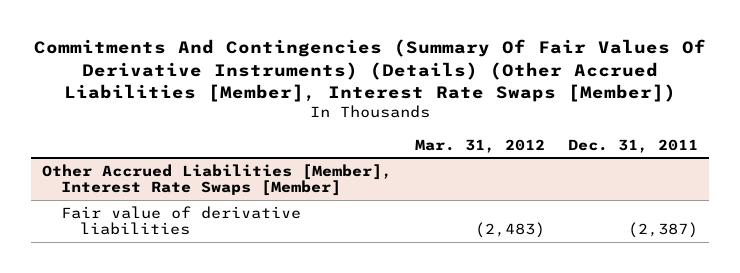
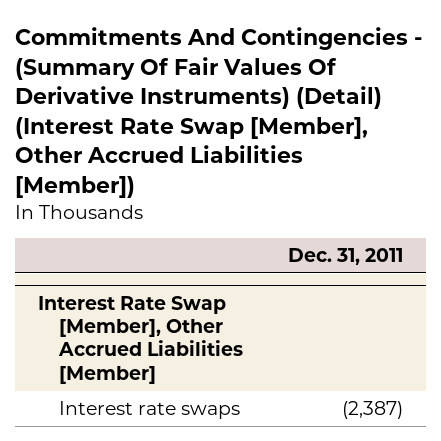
[34,39,707,102] Commitments And Contingencies (Summary Of Fair Values Of Derivative Instruments) (Details) (Other Accrued Liabilities [Member], Interest Rate Swaps [Member]) -> [15,27,423,198] Commitments And Contingencies - (Summary Of Fair Values Of Derivative Instruments) (Detail) (Interest Rate Swap [Member], Other Accrued Liabilities [Member])
[415,138,546,153] Mar. 31, 2012 -> none
[42,163,393,197] Other Accrued Liabilities [Member], Interest Rate Swaps [Member] -> [37,295,244,384] Interest Rate Swap [Member], Other Accrued Liabilities [Member]
[61,205,302,236] Fair value of derivative liabilities -> [59,401,241,420] Interest rate swaps

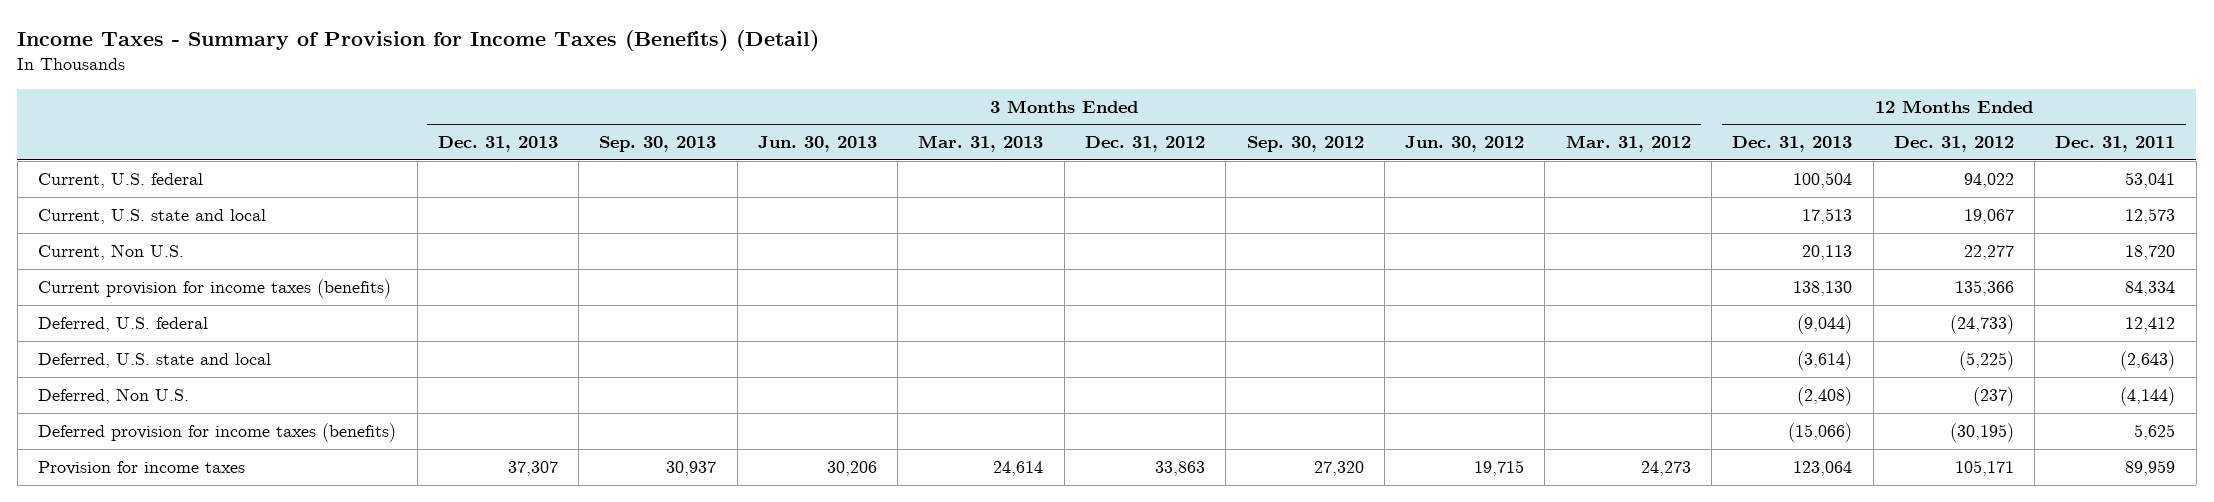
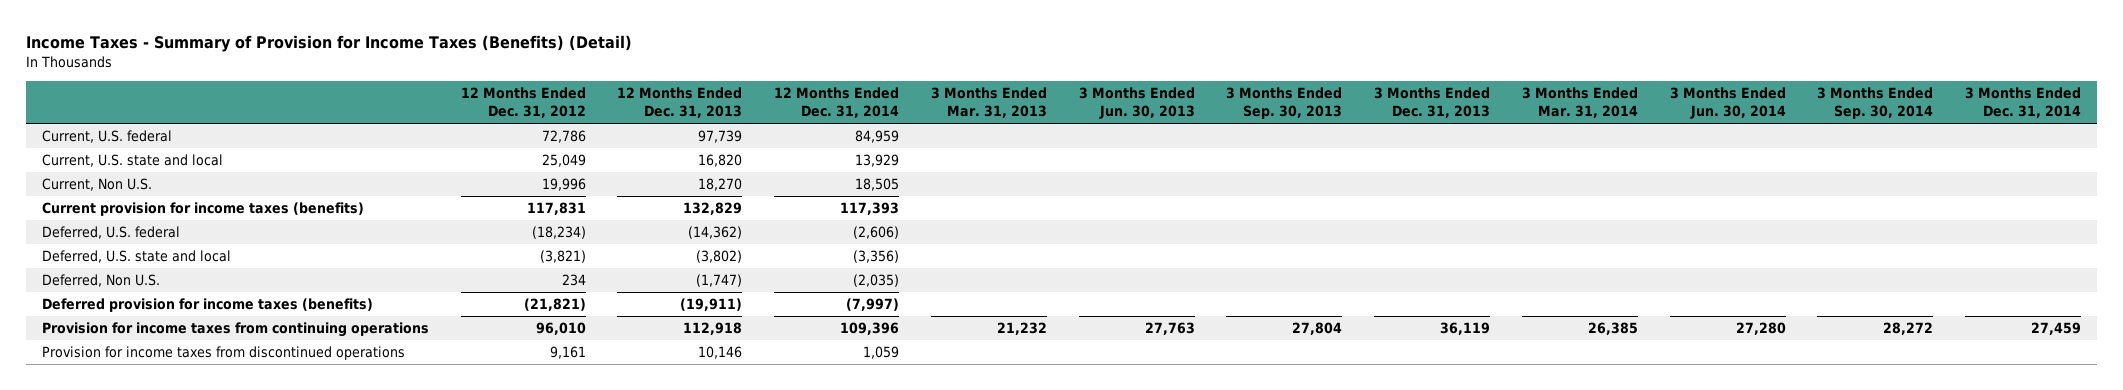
[1085,136,1206,153] Dec. 31, 2012 -> none
[1246,136,1364,153] Sep. 30, 2012 -> none
[1405,136,1525,153] Jun. 30, 2012 -> none
[1565,135,1691,153] Mar. 31, 2012 -> none
[2055,136,2176,153] Dec. 31, 2011 -> none
none -> [774,86,900,118] 12 Months Ended Dec. 31, 2014
none -> [1521,86,1638,118] 3 Months Ended Mar. 31, 2014
none -> [1669,86,1786,119] 3 Months Ended Jun. 30, 2014
none -> [1817,86,1934,119] 3 Months Ended Sep. 30, 2014
none -> [1965,86,2082,118] 3 Months Ended Dec. 31, 2014
[1793,172,1853,189] 100,504 -> [698,130,743,144] 97,739
[1963,173,2014,189] 94,022 -> [541,130,586,144] 72,786
[1802,208,1853,225] 17,513 -> [698,154,743,168] 16,820
[1963,209,2014,225] 19,067 -> [541,154,586,168] 25,049
[1802,245,1853,261] 20,113 -> [698,178,743,192] 18,270
[1963,245,2014,261] 22,277 -> [541,178,586,192] 19,996
[1793,281,1853,297] 138,130 -> [683,202,743,216] 132,829
[1954,280,2014,297] 135,366 -> [526,202,586,216] 117,831
[1797,315,1853,335] (9,044) -> [688,226,743,240] (14,362)
[1949,315,2014,335] (24,733) -> [531,226,586,240] (18,234)
[1797,351,1853,371] (3,614) -> [696,250,743,264] (3,802)
[1958,351,2014,371] (5,225) -> [539,250,586,264] (3,821)
[1797,387,1853,407] (2,408) -> [696,274,743,288] (1,747)
[1972,387,2014,407] (237) -> [561,274,586,287] 234
[1788,423,1853,443] (15,066) -> [680,298,743,312] (19,911)
[1949,423,2014,443] (30,195) -> [523,298,586,312] (21,821)
[38,461,246,476] Provision for income taxes -> [41,322,429,338] Provision for income taxes from continuing operations
[507,461,558,477] 37,307 -> [1440,322,1491,336] 36,119
[666,461,717,477] 30,937 -> [1292,322,1343,336] 27,804
[826,461,877,477] 30,206 -> [1144,322,1195,336] 27,763
[993,461,1044,477] 24,614 -> [996,322,1047,336] 21,232
[1793,461,1853,477] 123,064 -> [683,322,743,336] 112,918
[1954,460,2014,477] 105,171 -> [535,322,586,336] 96,010
none -> [41,346,405,361] Provision for income taxes from discontinued operations

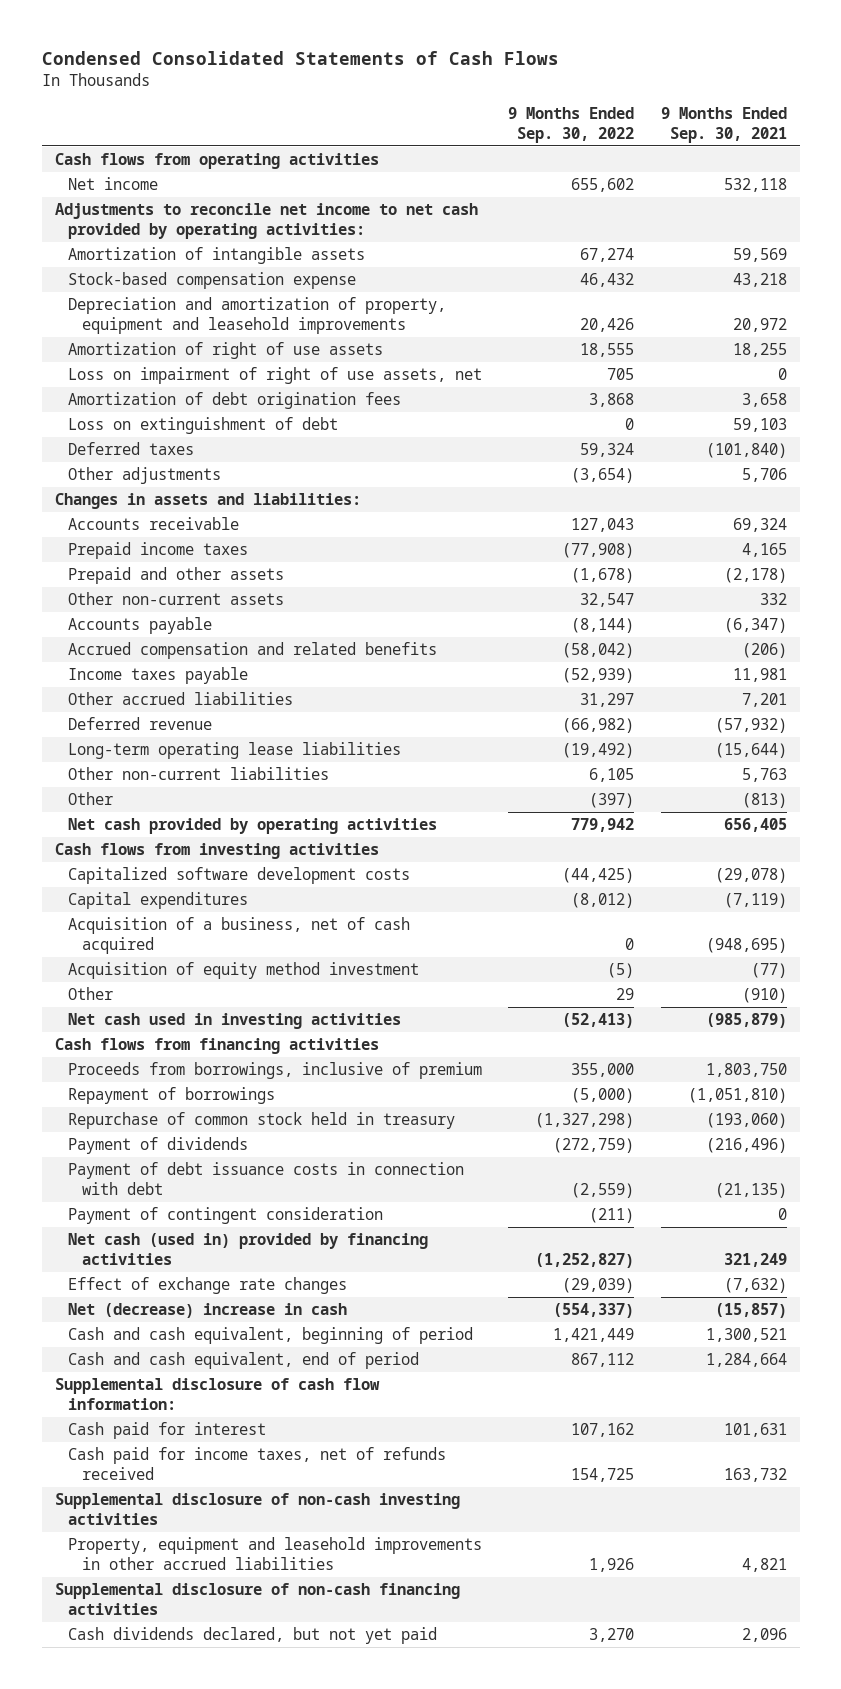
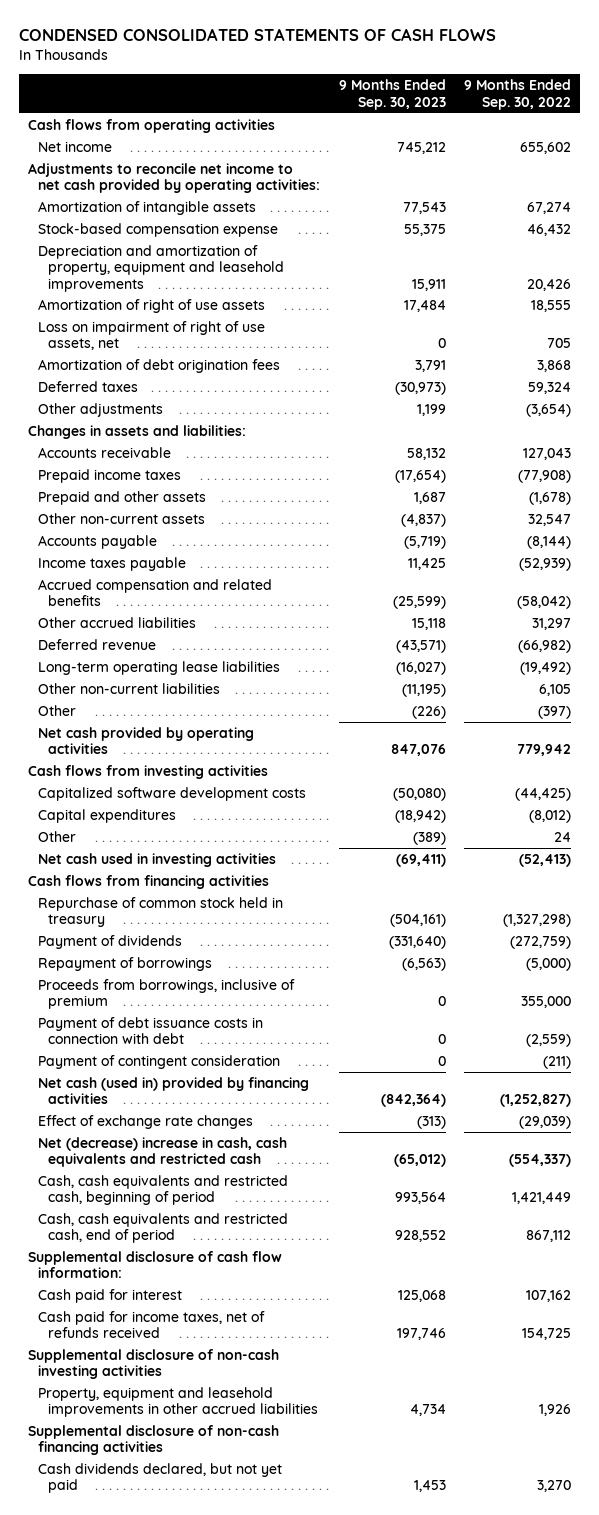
[41,51,559,66] Condensed Consolidated Statements of Cash Flows -> [18,28,496,42] CONDENSED CONSOLIDATED STATEMENTS OF CASH FLOWS
[660,107,787,143] 9 Months Ended Sep. 30, 2021 -> none
none -> [338,79,446,110] 9 Months Ended Sep. 30, 2023
[68,417,339,435] Loss on extinguishment of debt -> none
[68,642,438,660] Accrued compensation and related benefits -> [38,578,273,607] Accrued compensation and related benefits
[68,917,411,954] Acquisition of a business, net of cash acquired -> none
[68,962,420,980] Acquisition of equity method investment -> none
[616,988,635,1001] 29 -> [554,831,572,842] 24
[68,1087,276,1105] Repayment of borrowings -> [38,956,213,971] Repayment of borrowings
[68,1062,483,1080] Proceeds from borrowings, inclusive of premium -> [38,978,296,1010] Proceeds from borrowings, inclusive of premium
[68,1303,348,1319] Net (decrease) increase in cash -> [38,1136,288,1168] Net (decrease) increase in cash, cash equivalents and restricted cash
[68,1327,474,1345] Cash and cash equivalent, beginning of period -> [38,1174,289,1206] Cash, cash equivalents and restricted cash, beginning of period
[68,1352,420,1370] Cash and cash equivalent, end of period -> [38,1212,289,1244] Cash, cash equivalents and restricted cash, end of period

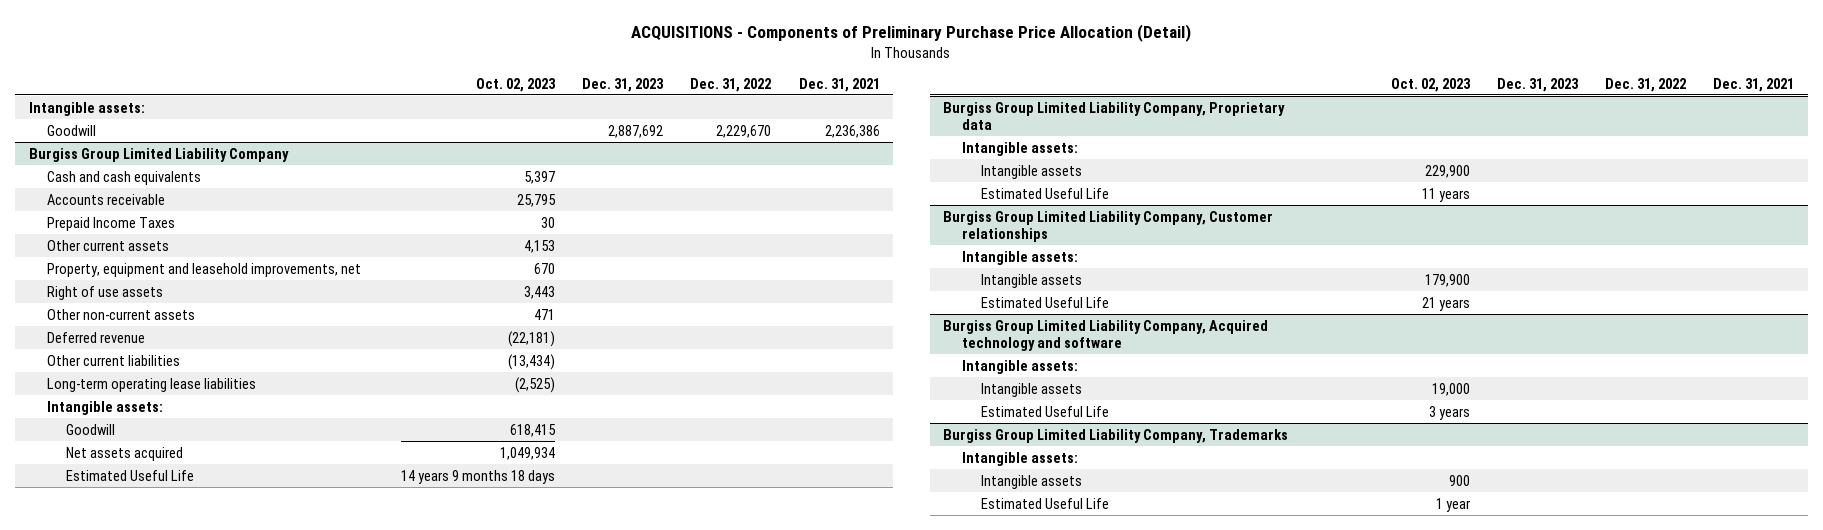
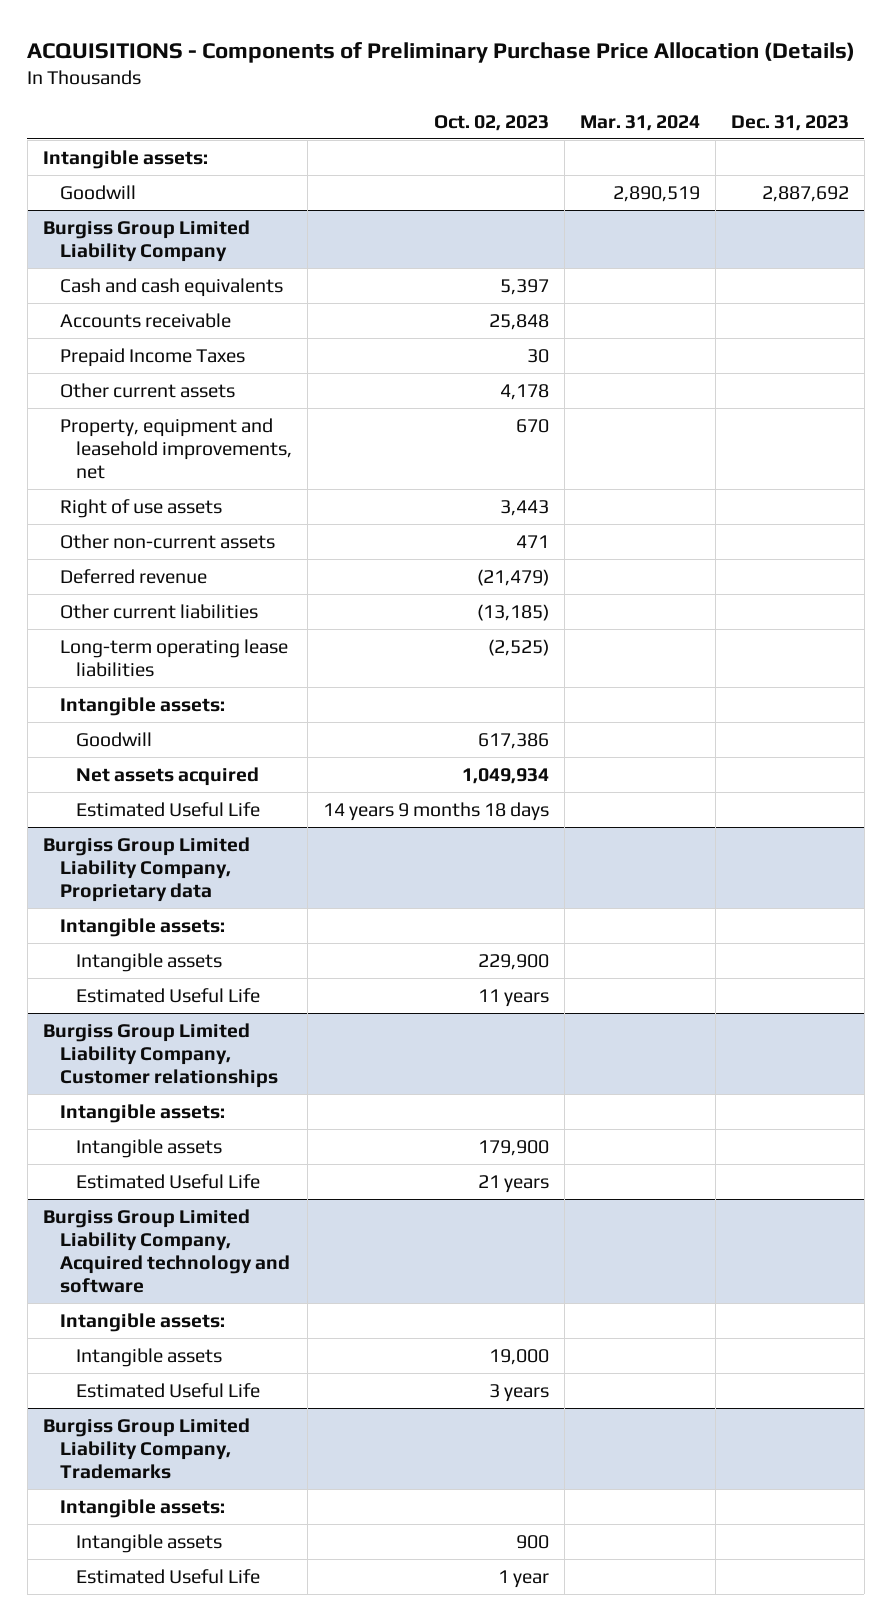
[631,23,1192,42] ACQUISITIONS - Components of Preliminary Purchase Price Allocation (Detail) -> [27,41,856,63] ACQUISITIONS - Components of Preliminary Purchase Price Allocation (Details)
[690,77,772,92] Dec. 31, 2022 -> none
[798,77,880,92] Dec. 31, 2021 -> none
none -> [579,114,700,131] Mar. 31, 2024
[516,193,556,207] 25,795 -> [489,313,550,330] 25,848
[523,239,555,253] 4,153 -> [500,383,550,400] 4,178
[507,330,555,347] (22,181) -> [477,568,550,586] (21,479)
[507,353,555,370] (13,434) -> [477,603,550,621] (13,185)
[509,423,556,437] 618,415 -> [478,732,550,749] 617,386

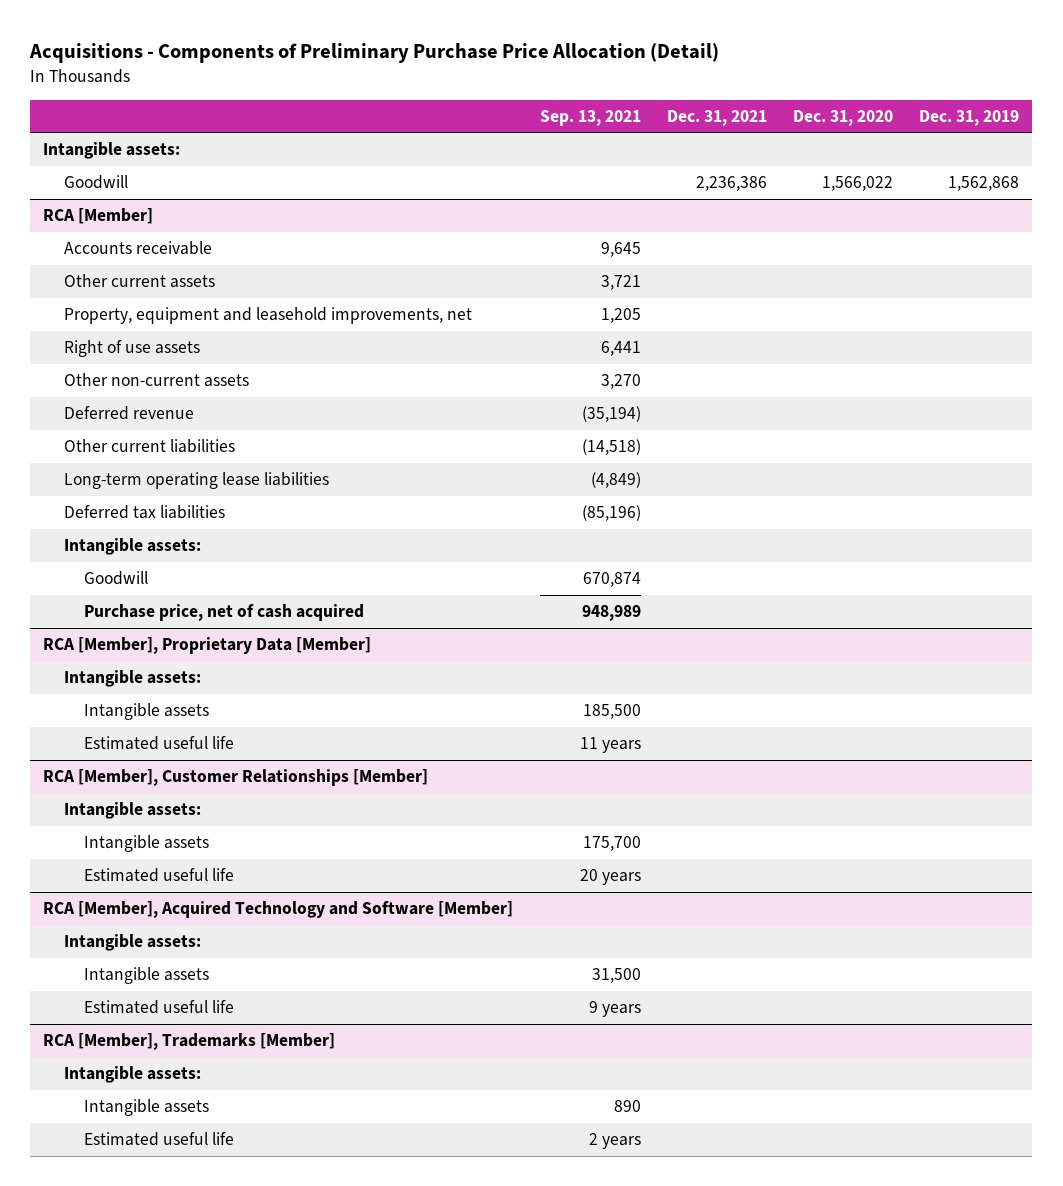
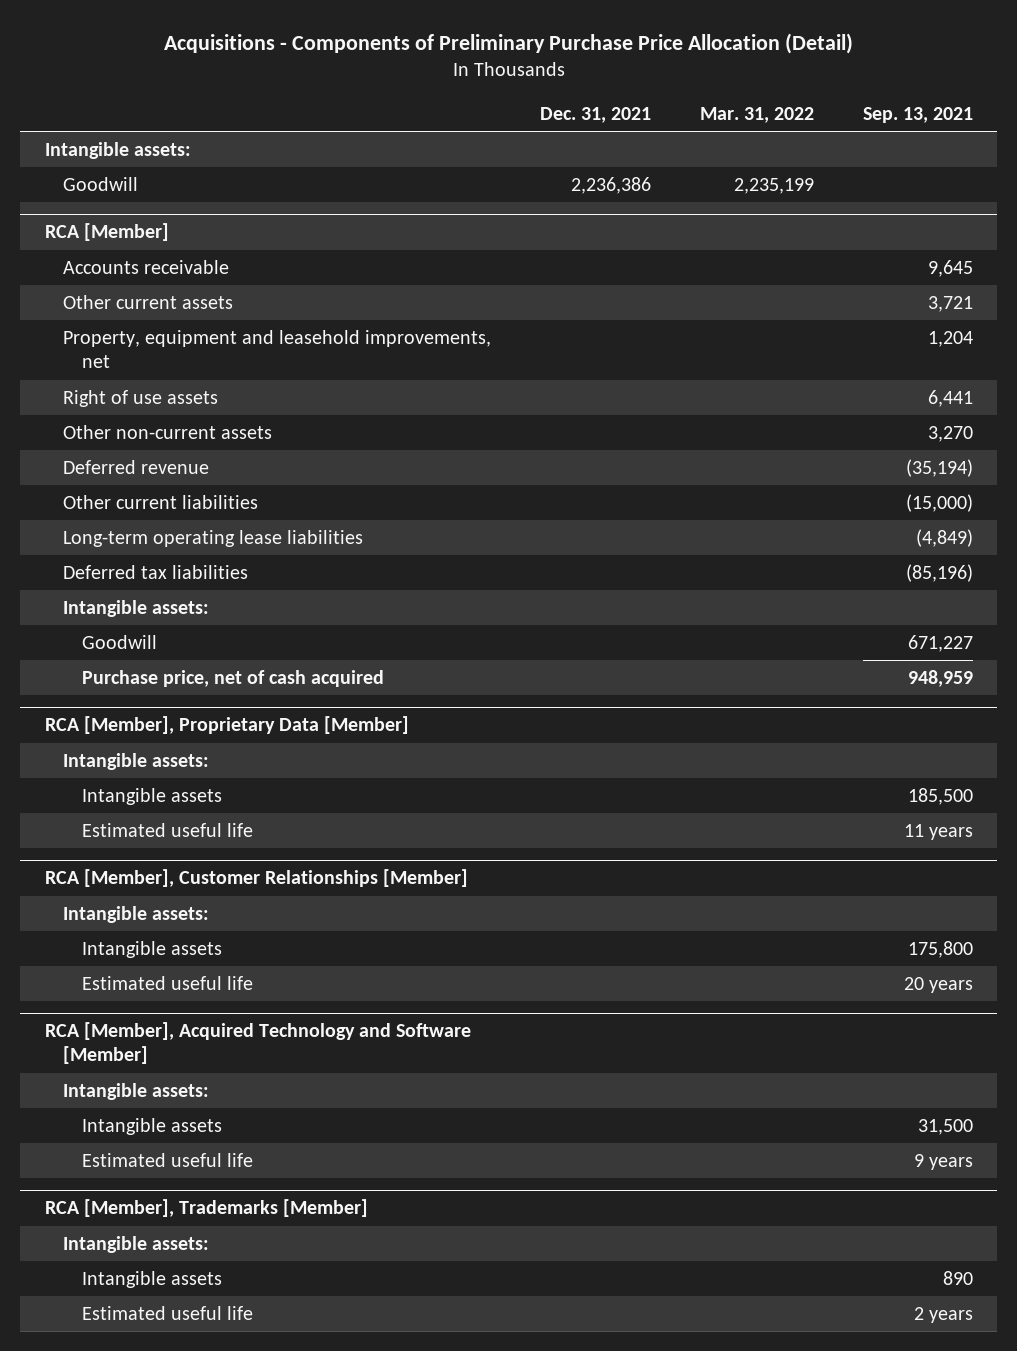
[793,109,894,126] Dec. 31, 2020 -> none
[919,109,1020,126] Dec. 31, 2019 -> none
none -> [699,106,814,123] Mar. 31, 2022
[600,308,641,324] 1,205 -> [927,331,973,348] 1,204
[581,439,641,456] (14,518) -> [905,494,973,513] (15,000)
[582,572,641,588] 670,874 -> [907,635,973,653] 671,227
[581,605,641,622] 948,989 -> [907,670,973,688] 948,959
[582,836,641,852] 175,700 -> [907,941,973,959] 175,800

